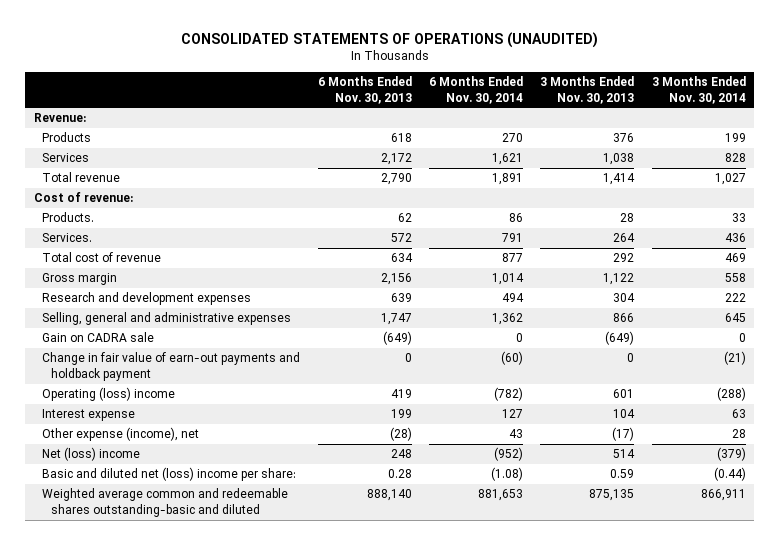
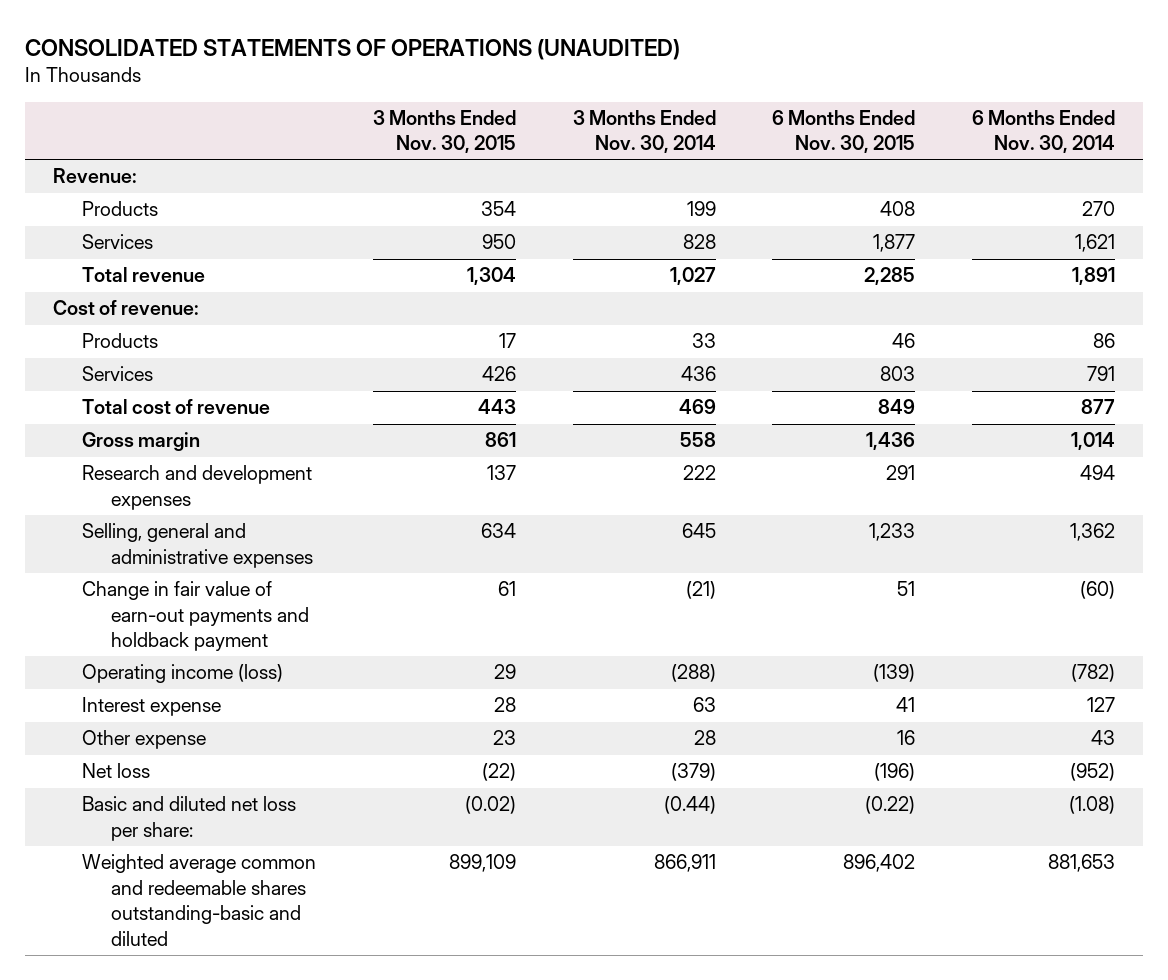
[317,75,412,104] 6 Months Ended Nov. 30, 2013 -> none
[540,75,635,104] 3 Months Ended Nov. 30, 2013 -> none
none -> [372,109,516,154] 3 Months Ended Nov. 30, 2015
none -> [772,109,916,154] 6 Months Ended Nov. 30, 2015
[42,212,95,223] Products. -> [82,333,159,349] Products
[42,233,93,243] Services. -> [82,366,154,382] Services
[42,332,155,343] Gain on CADRA sale -> none
[42,387,176,402] Operating (loss) income -> [82,664,284,684] Operating income (loss)
[42,427,200,442] Other expense (income), net -> [82,730,207,750] Other expense
[42,447,141,462] Net (loss) income -> [82,763,151,779] Net loss
[42,467,297,482] Basic and diluted net (loss) income per share: -> [82,796,297,841] Basic and diluted net loss per share:

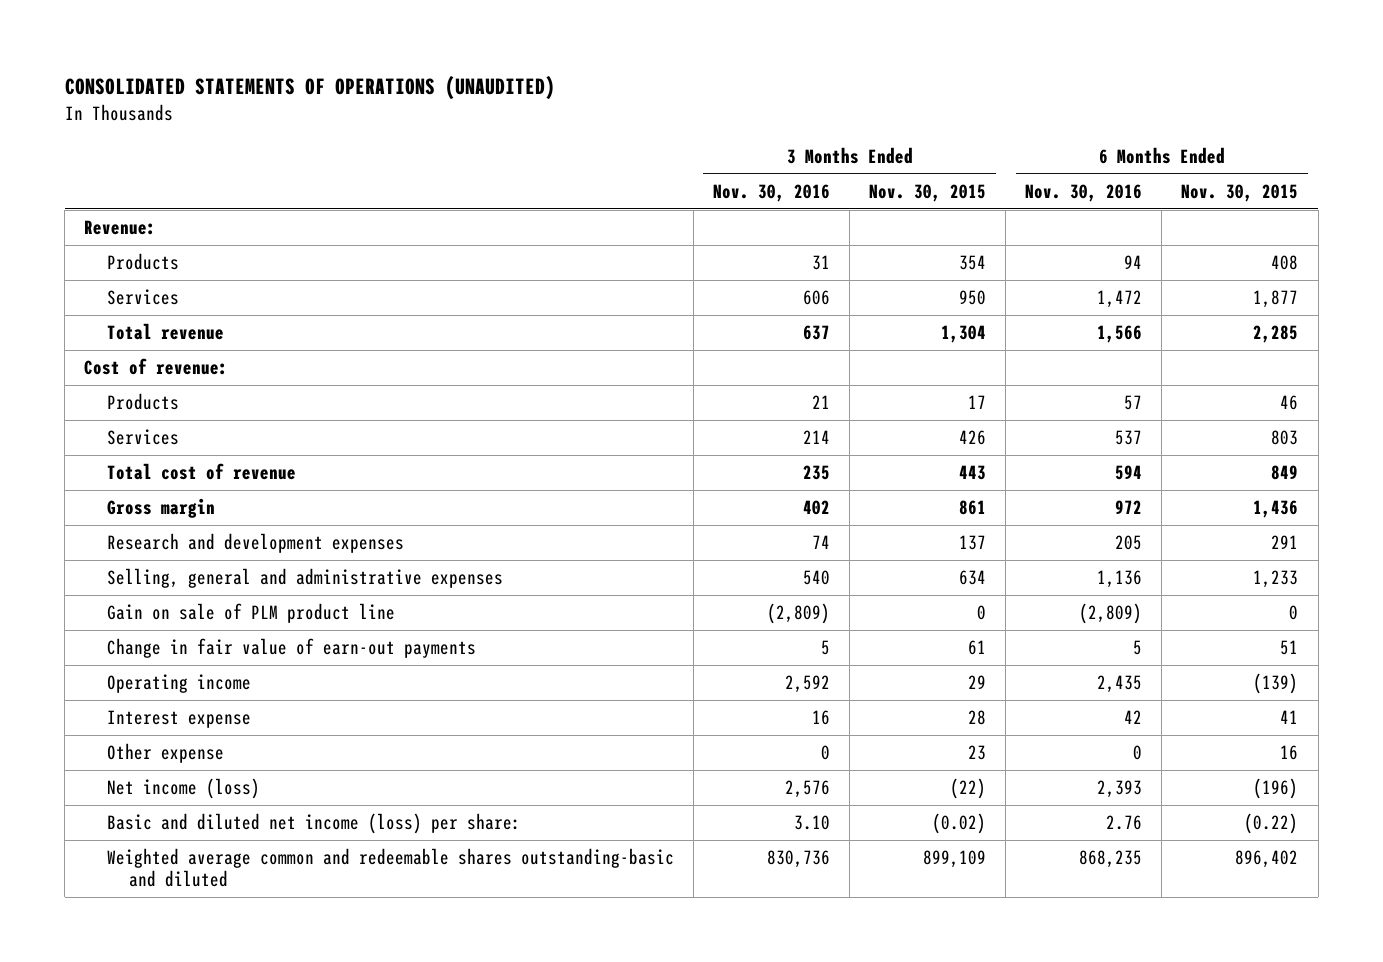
[572,109,716,154] 3 Months Ended Nov. 30, 2014 -> none
[971,109,1115,154] 6 Months Ended Nov. 30, 2014 -> none
none -> [712,183,830,202] Nov. 30, 2016
none -> [1025,183,1143,202] Nov. 30, 2016
none -> [106,603,395,624] Gain on sale of PLM product line
[82,581,310,652] Change in fair value of earn-out payments and holdback payment -> [106,638,476,659] Change in fair value of earn-out payments
[82,664,284,684] Operating income (loss) -> [106,674,251,694] Operating income
[82,763,151,779] Net loss -> [106,778,260,800] Net income (loss)
[82,796,297,841] Basic and diluted net loss per share: -> [106,813,521,835] Basic and diluted net income (loss) per share:

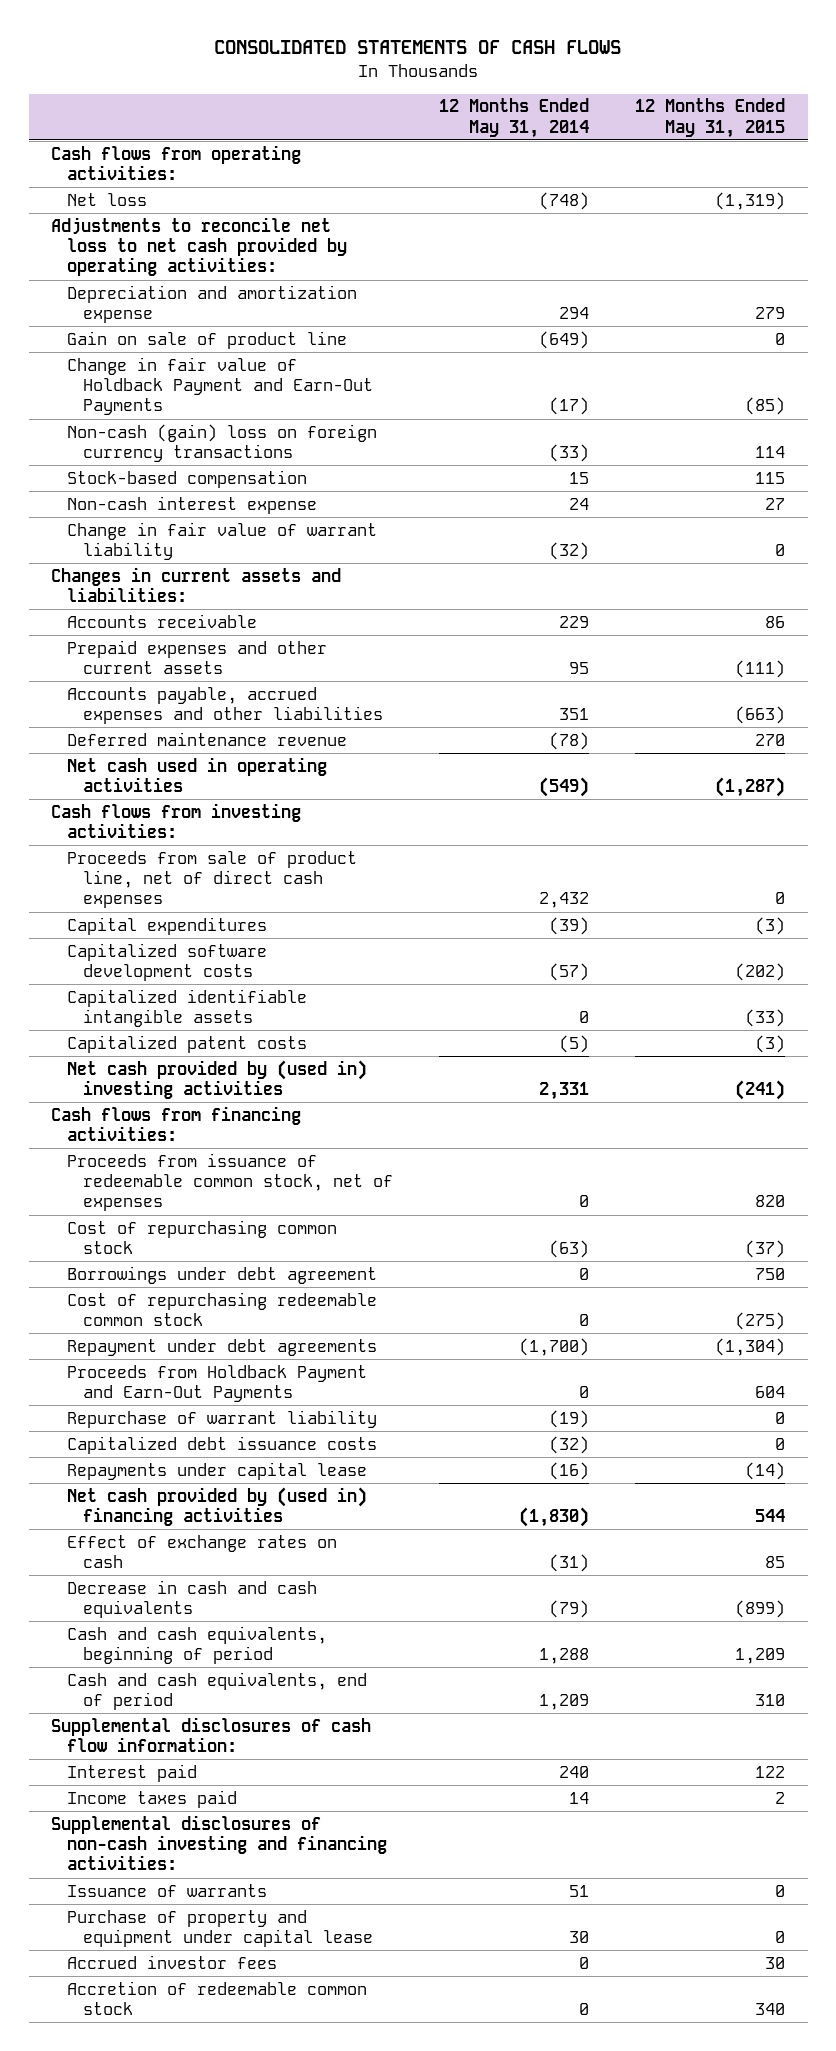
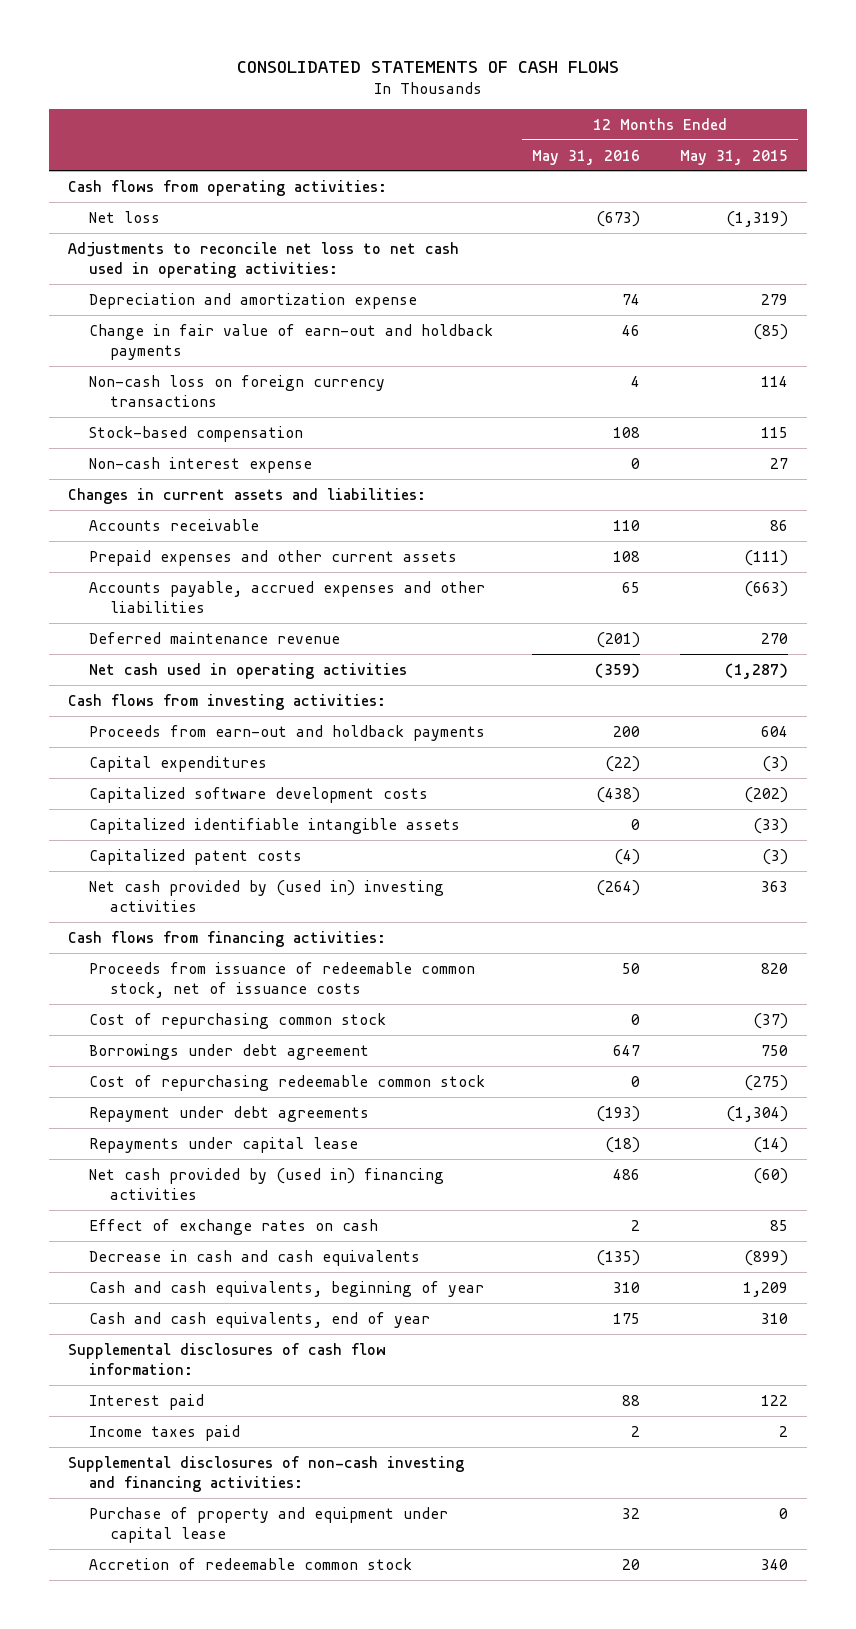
[438,98,589,138] 12 Months Ended May 31, 2014 -> none
none -> [532,149,641,165] May 31, 2016
[51,216,348,277] Adjustments to reconcile net loss to net cash provided by operating activities: -> [68,241,460,278] Adjustments to reconcile net loss to net cash used in operating activities:
[67,330,348,349] Gain on sale of product line -> none
[67,356,373,416] Change in fair value of Holdback Payment and Earn-Out Payments -> [88,323,493,360] Change in fair value of earn-out and holdback payments
[67,423,378,463] Non-cash (gain) loss on foreign currency transactions -> [88,374,385,407] Non-cash loss on foreign currency transactions
[67,521,378,561] Change in fair value of warrant liability -> none
[67,850,358,909] Proceeds from sale of product line, net of direct cash expenses -> none
none -> [88,724,485,741] Proceeds from earn-out and holdback payments
[734,1080,785,1101] (241) -> [760,880,788,892] 363
[67,1152,393,1212] Proceeds from issuance of redeemable common stock, net of expenses -> [88,961,475,998] Proceeds from issuance of redeemable common stock, net of issuance costs
[67,1364,368,1403] Proceeds from Holdback Payment and Earn-Out Payments -> none
[67,1409,378,1428] Repurchase of warrant liability -> none
[67,1435,378,1454] Capitalized debt issuance costs -> none
[754,1509,785,1523] 544 -> [752,1167,788,1184] (60)
[67,1625,328,1665] Cash and cash equivalents, beginning of period -> [88,1280,484,1297] Cash and cash equivalents, beginning of year
[67,1671,368,1711] Cash and cash equivalents, end of period -> [88,1311,430,1328] Cash and cash equivalents, end of year
[67,1883,268,1897] Issuance of warrants -> none
[67,1954,278,1969] Accrued investor fees -> none

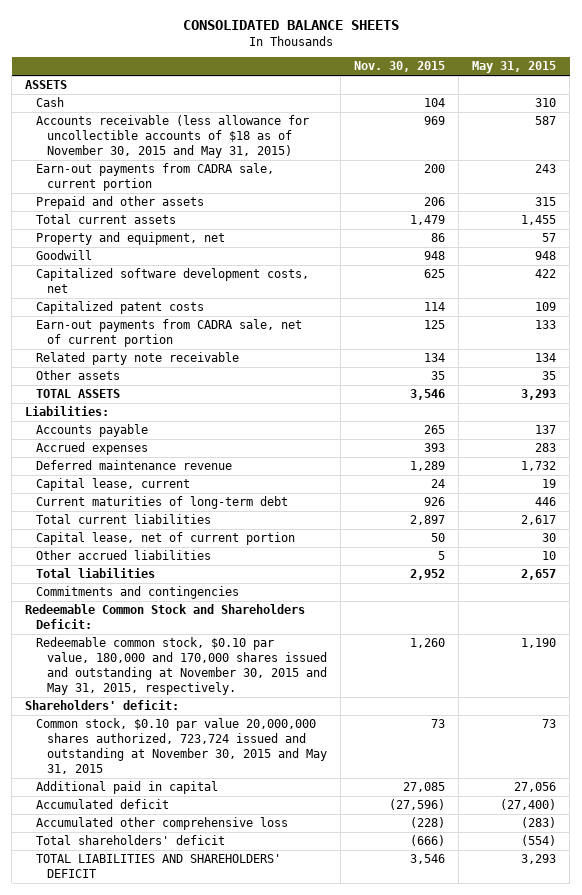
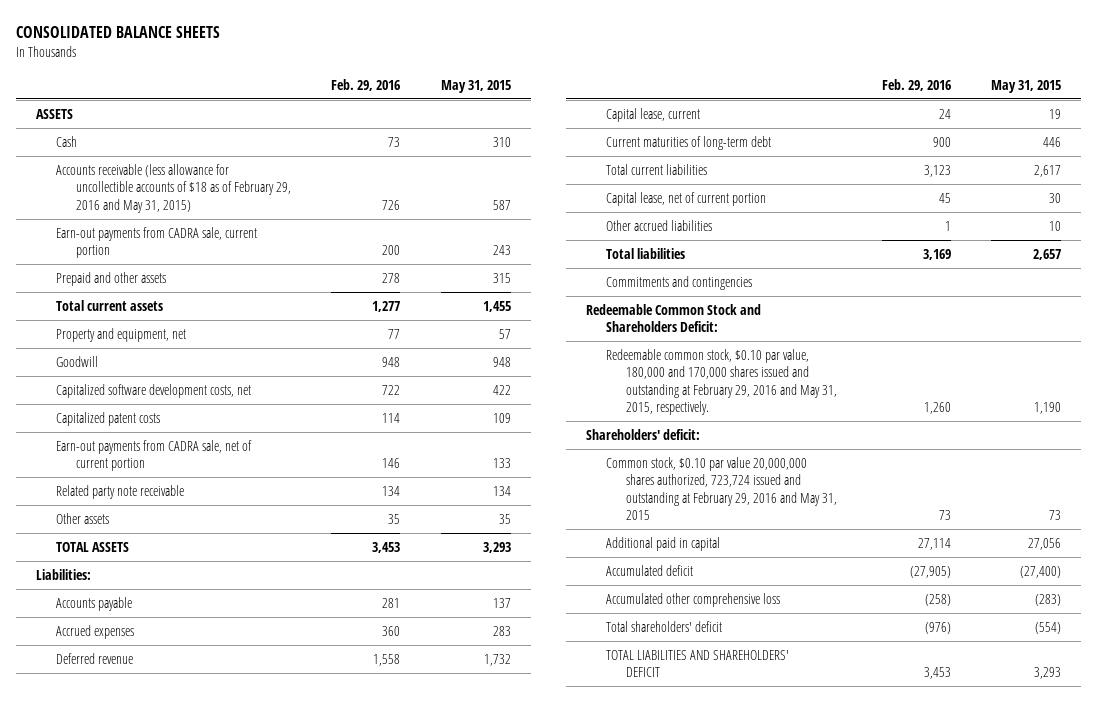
[354,61,446,73] Nov. 30, 2015 -> none
none -> [331,78,401,91] Feb. 29, 2016
[36,115,310,159] Accounts receivable (less allowance for uncollectible accounts of $18 as of November 30, 2015 and May 31, 2015) -> [55,163,291,213] Accounts receivable (less allowance for uncollectible accounts of $18 as of February 29, 2016 and May 31, 2015)
[36,460,233,471] Deferred maintenance revenue -> [55,652,133,664] Deferred revenue
[36,637,328,695] Redeemable common stock, $0.10 par value, 180,000 and 170,000 shares issued and outstanding at November 30, 2015 and May 31, 2015, respectively. -> [606,348,838,416] Redeemable common stock, $0.10 par value, 180,000 and 170,000 shares issued and outstanding at February 29, 2016 and May 31, 2015, respectively.
[36,718,328,774] Common stock, $0.10 par value 20,000,000 shares authorized, 723,724 issued and outstanding at November 30, 2015 and May 31, 2015 -> [606,456,838,521] Common stock, $0.10 par value 20,000,000 shares authorized, 723,724 issued and outstanding at February 29, 2016 and May 31, 2015

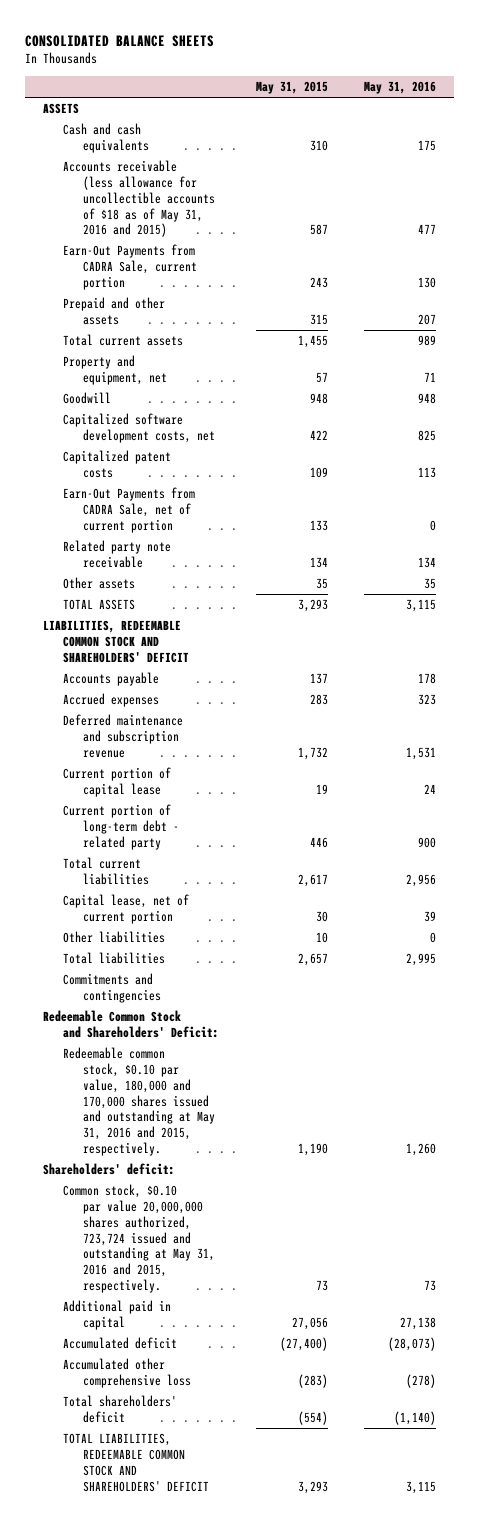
[331,78,401,91] Feb. 29, 2016 -> none
none -> [364,81,437,95] May 31, 2016
[55,135,77,147] Cash -> [63,122,150,153] Cash and cash equivalents
[55,163,291,213] Accounts receivable (less allowance for uncollectible accounts of $18 as of February 29, 2016 and May 31, 2015) -> [63,159,216,238] Accounts receivable (less allowance for uncollectible accounts of $18 as of May 31, 2016 and 2015)
[55,226,257,259] Earn-out payments from CADRA sale, current portion -> [63,243,198,290] Earn-Out Payments from CADRA Sale, current portion
[55,439,252,472] Earn-out payments from CADRA sale, net of current portion -> [63,486,196,533] Earn-Out Payments from CADRA Sale, net of current portion
[35,568,91,580] Liabilities: -> none
none -> [43,619,190,663] LIABILITIES, REDEEMABLE COMMON STOCK AND SHAREHOLDERS' DEFICIT
[55,652,133,664] Deferred revenue -> [63,713,184,758] Deferred maintenance and subscription revenue
[606,107,701,122] Capital lease, current -> [63,766,172,797] Current portion of capital lease
[606,135,772,150] Current maturities of long-term debt -> [63,803,180,850] Current portion of long-term debt - related party
[606,219,713,231] Other accrued liabilities -> [63,930,166,943] Other liabilities
[586,303,762,333] Redeemable Common Stock and Shareholders Deficit: -> [43,1009,220,1038] Redeemable Common Stock and Shareholders' Deficit:
[606,348,838,416] Redeemable common stock, $0.10 par value, 180,000 and 170,000 shares issued and outstanding at February 29, 2016 and May 31, 2015, respectively. -> [63,1046,216,1157] Redeemable common stock, $0.10 par value, 180,000 and 170,000 shares issued and outstanding at May 31, 2016 and 2015, respectively.
[606,456,838,521] Common stock, $0.10 par value 20,000,000 shares authorized, 723,724 issued and outstanding at February 29, 2016 and May 31, 2015 -> [63,1183,216,1294] Common stock, $0.10 par value 20,000,000 shares authorized, 723,724 issued and outstanding at May 31, 2016 and 2015, respectively.
[606,649,790,678] TOTAL LIABILITIES AND SHAREHOLDERS' DEFICIT -> [63,1432,210,1492] TOTAL LIABILITIES, REDEEMABLE COMMON STOCK AND SHAREHOLDERS' DEFICIT

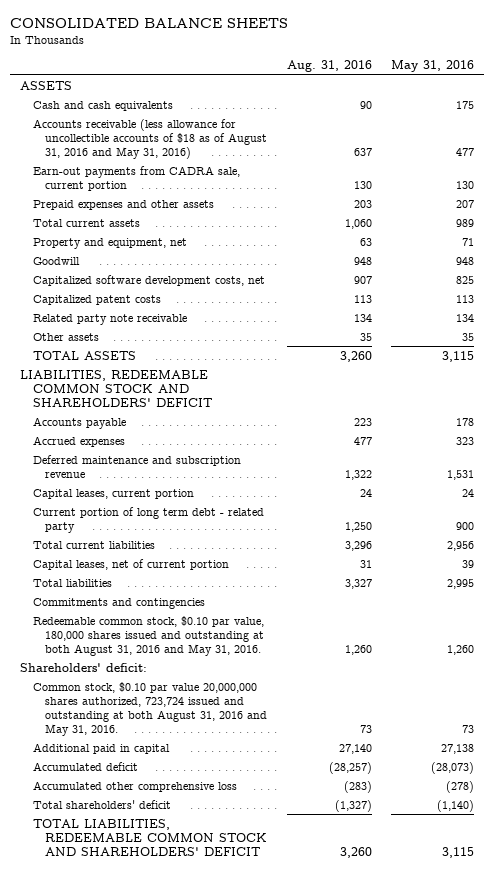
[255,81,328,95] May 31, 2015 -> none
none -> [286,60,372,73] Aug. 31, 2016
[63,159,216,238] Accounts receivable (less allowance for uncollectible accounts of $18 as of May 31, 2016 and 2015) -> [32,118,268,159] Accounts receivable (less allowance for uncollectible accounts of $18 as of August 31, 2016 and May 31, 2016)
[63,243,198,290] Earn-Out Payments from CADRA Sale, current portion -> [32,165,240,191] Earn-out payments from CADRA sale, current portion
[63,296,166,325] Prepaid and other assets -> [32,199,214,210] Prepaid expenses and other assets
[63,486,196,533] Earn-Out Payments from CADRA Sale, net of current portion -> none
[63,766,172,797] Current portion of capital lease -> [32,488,194,499] Capital leases, current portion
[63,803,180,850] Current portion of long-term debt - related party -> [32,506,264,533] Current portion of long term debt - related party
[63,930,166,943] Other liabilities -> none
[63,893,190,924] Capital lease, net of current portion -> [32,558,229,570] Capital leases, net of current portion
[43,1009,220,1038] Redeemable Common Stock and Shareholders' Deficit: -> none
[63,1046,216,1157] Redeemable common stock, $0.10 par value, 180,000 and 170,000 shares issued and outstanding at May 31, 2016 and 2015, respectively. -> [32,615,265,656] Redeemable common stock, $0.10 par value, 180,000 shares issued and outstanding at both August 31, 2016 and May 31, 2016.
[63,1183,216,1294] Common stock, $0.10 par value 20,000,000 shares authorized, 723,724 issued and outstanding at May 31, 2016 and 2015, respectively. -> [32,681,268,736] Common stock, $0.10 par value 20,000,000 shares authorized, 723,724 issued and outstanding at both August 31, 2016 and May 31, 2016.

